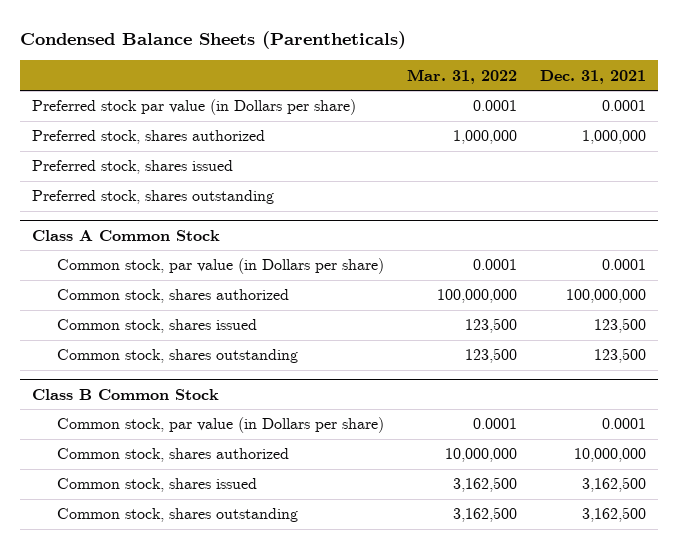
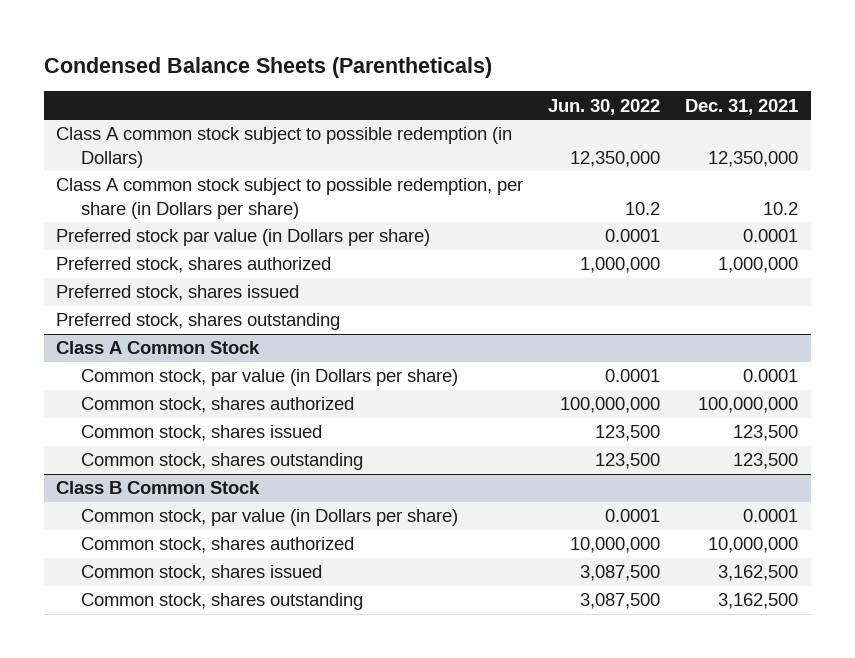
[406,68,517,84] Mar. 31, 2022 -> none
none -> [548,98,661,115] Jun. 30, 2022
none -> [56,127,513,168] Class A common stock subject to possible redemption (in Dollars)
none -> [56,178,524,219] Class A common stock subject to possible redemption, per share (in Dollars per share)

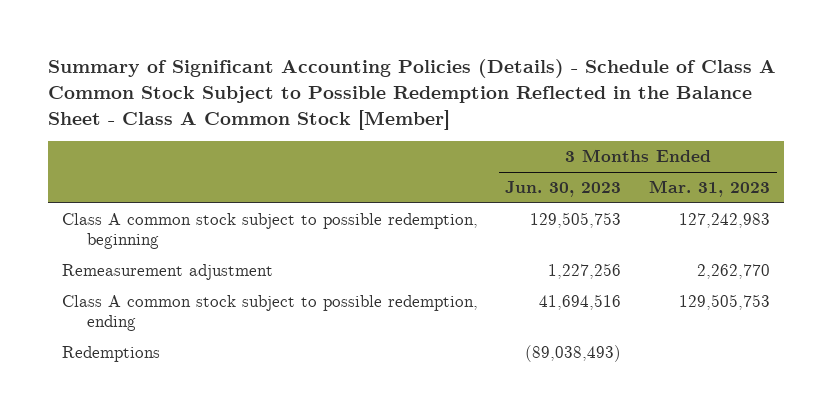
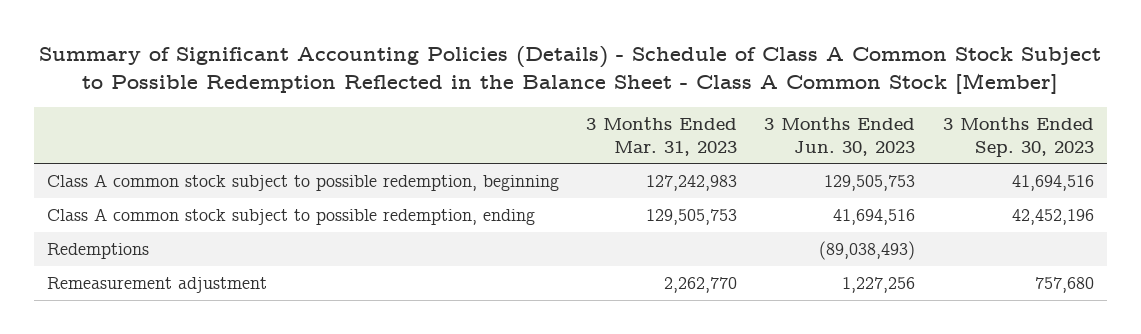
none -> [942,117,1094,157] 3 Months Ended Sep. 30, 2023
[61,264,273,281] Remeasurement adjustment -> [47,277,268,294] Remeasurement adjustment

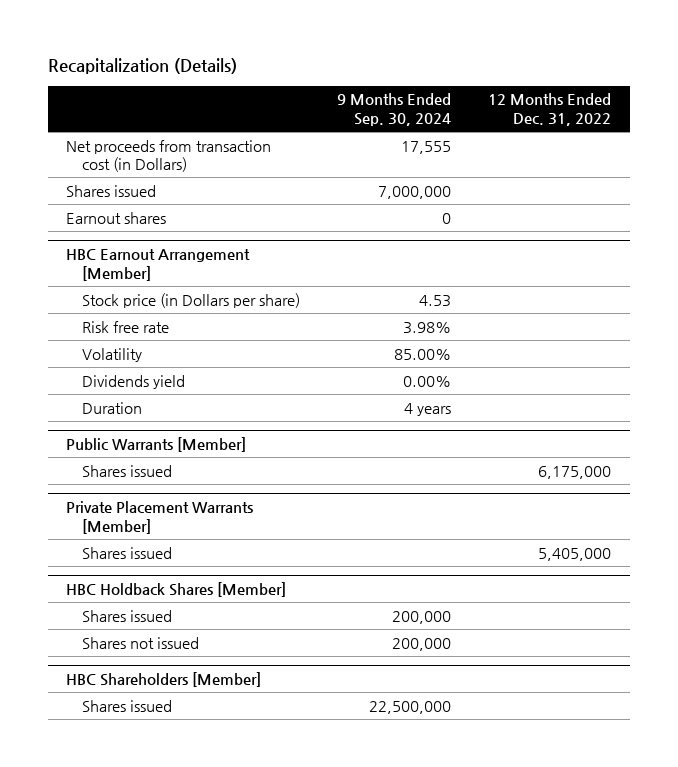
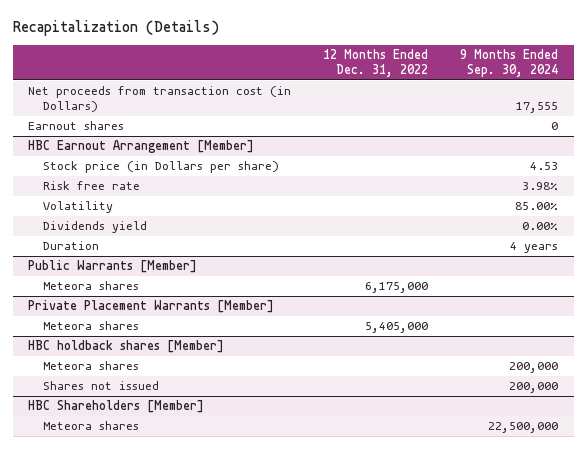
[66,184,157,197] Shares issued -> none
[81,464,172,477] Shares issued -> [42,281,139,291] Meteora shares
[81,546,172,559] Shares issued -> [42,321,139,331] Meteora shares
[66,581,287,597] HBC Holdback Shares [Member] -> [28,340,225,354] HBC holdback shares [Member]
[81,609,172,622] Shares issued -> [42,361,139,371] Meteora shares
[81,699,172,712] Shares issued -> [42,421,139,431] Meteora shares

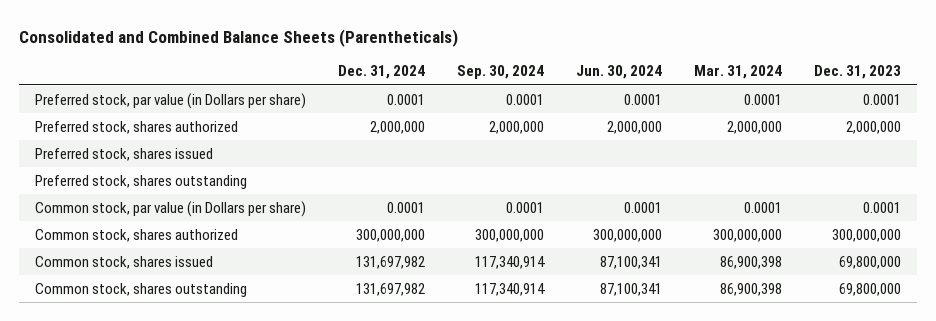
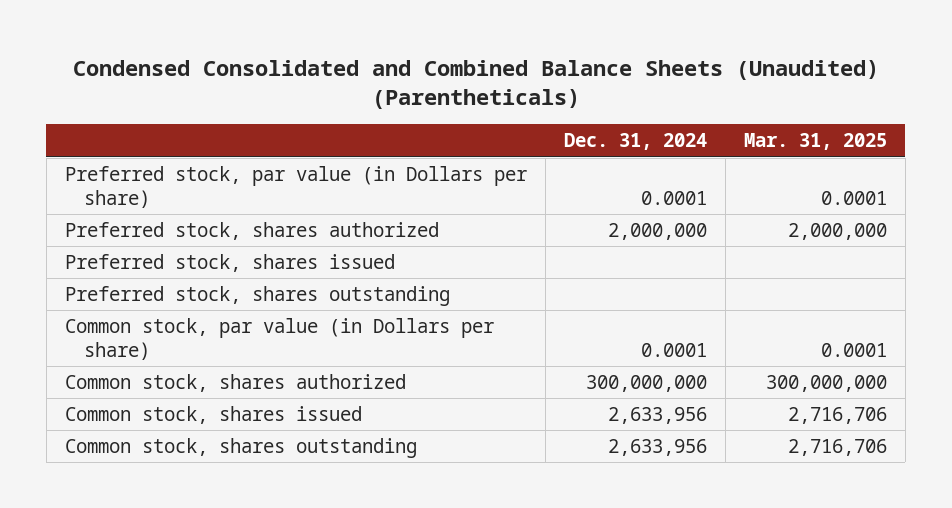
[19,28,459,47] Consolidated and Combined Balance Sheets (Parentheticals) -> [72,59,879,110] Condensed Consolidated and Combined Balance Sheets (Unaudited) (Parentheticals)
[457,65,545,80] Sep. 30, 2024 -> none
[575,65,662,80] Jun. 30, 2024 -> none
[693,65,782,80] Mar. 31, 2024 -> none
[813,65,901,80] Dec. 31, 2023 -> none
none -> [743,133,887,151] Mar. 31, 2025
[356,255,426,269] 131,697,982 -> [607,406,707,424] 2,633,956
[356,282,426,296] 131,697,982 -> [607,438,707,456] 2,633,956

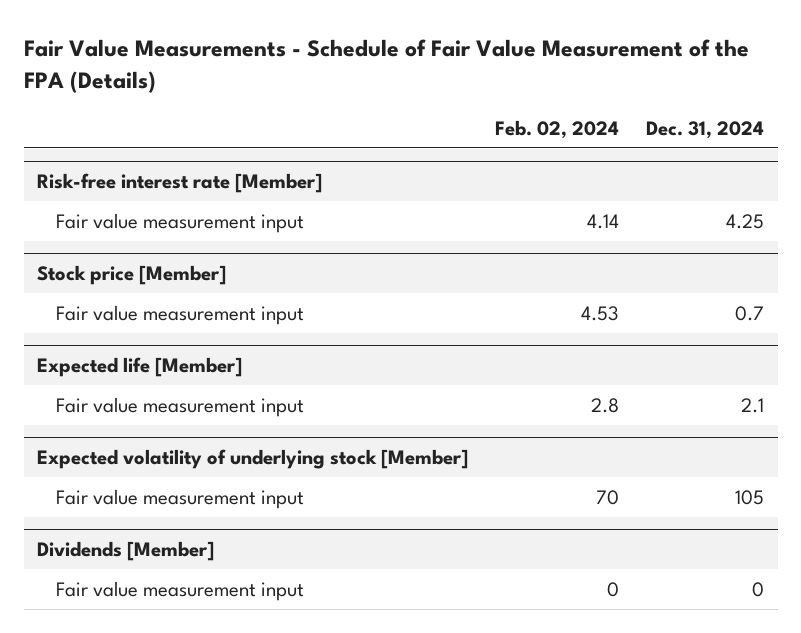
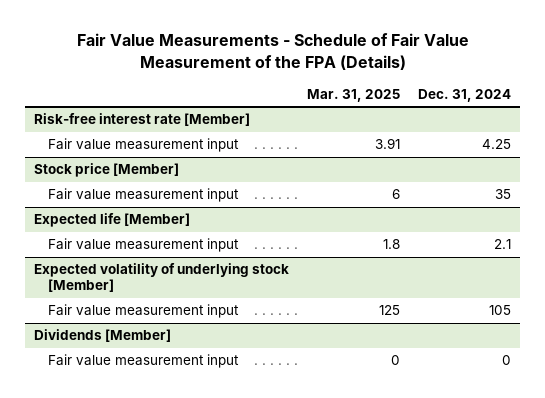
[495,119,620,139] Feb. 02, 2024 -> none
none -> [307,88,401,102] Mar. 31, 2025
[735,305,765,321] 0.7 -> [495,189,512,200] 35

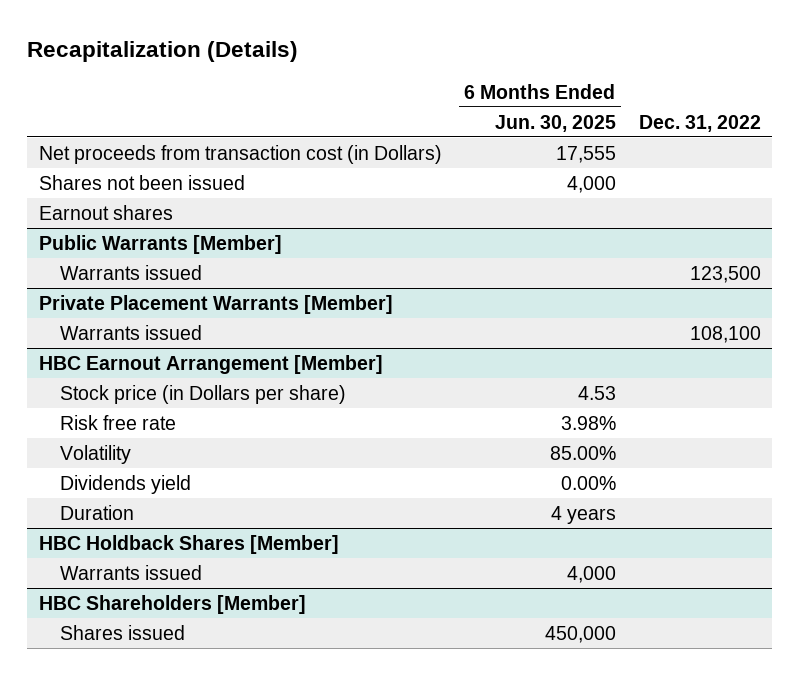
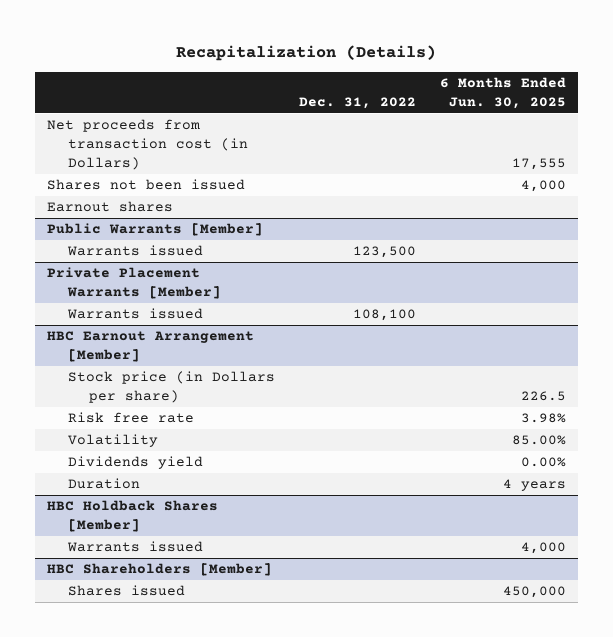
[577,385,616,400] 4.53 -> [521,391,567,402] 226.5

